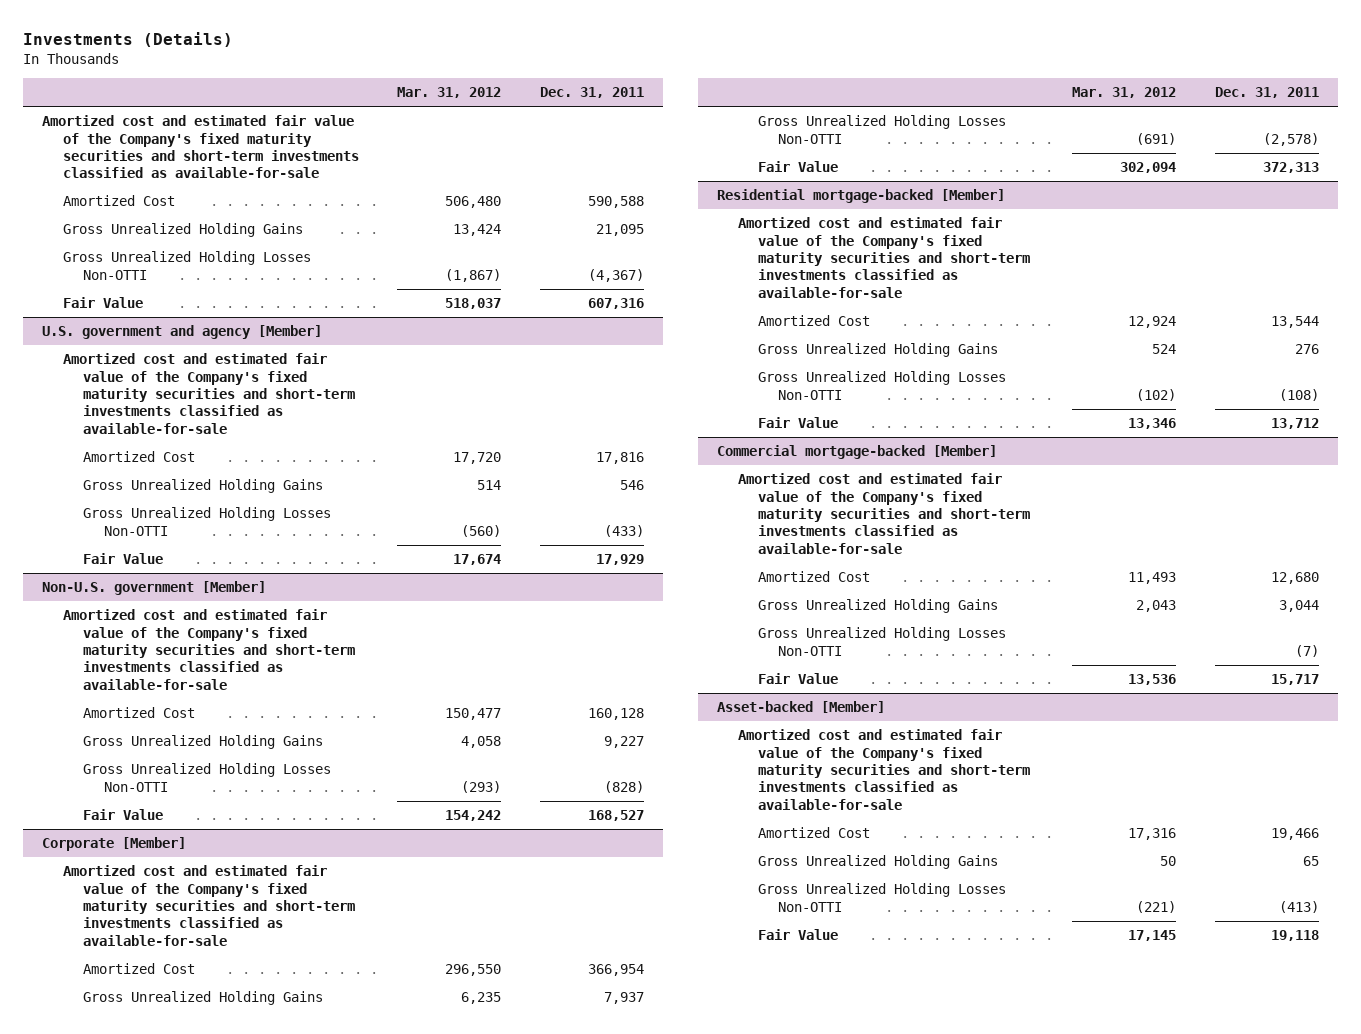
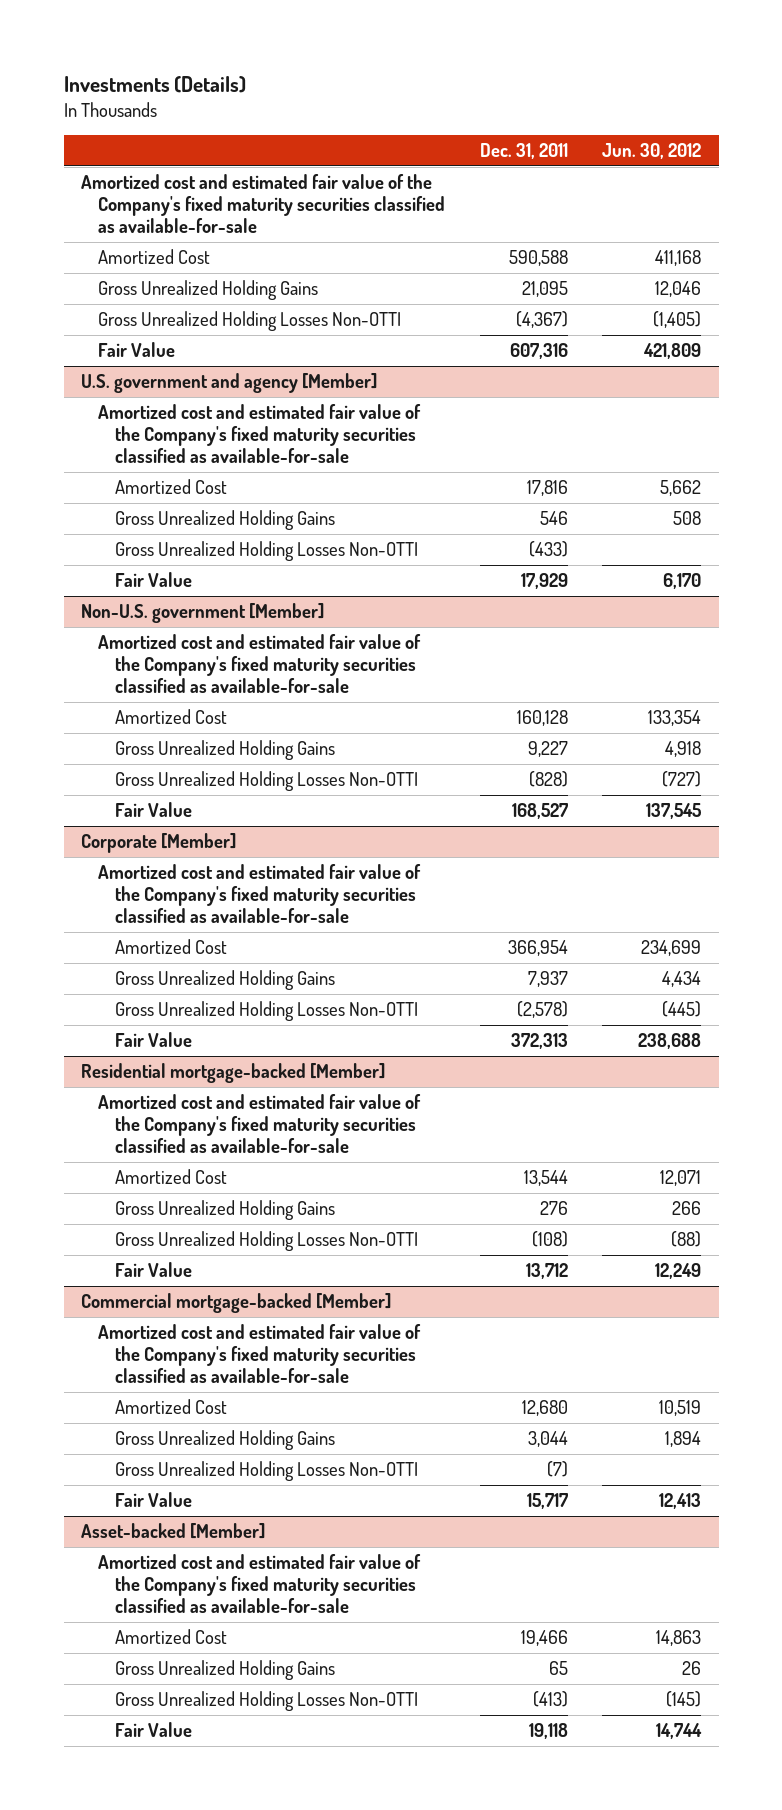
[397,86,502,98] Mar. 31, 2012 -> none
none -> [602,143,702,160] Jun. 30, 2012
[42,115,359,179] Amortized cost and estimated fair value of the Company's fixed maturity securities and short-term investments classified as available-for-sale -> [80,174,446,234] Amortized cost and estimated fair value of the Company's fixed maturity securities classified as available-for-sale
[62,353,356,434] Amortized cost and estimated fair value of the Company's fixed maturity securities and short-term investments classified as available-for-sale -> [98,404,422,464] Amortized cost and estimated fair value of the Company's fixed maturity securities classified as available-for-sale
[62,609,356,690] Amortized cost and estimated fair value of the Company's fixed maturity securities and short-term investments classified as available-for-sale -> [98,634,422,694] Amortized cost and estimated fair value of the Company's fixed maturity securities classified as available-for-sale
[62,865,356,946] Amortized cost and estimated fair value of the Company's fixed maturity securities and short-term investments classified as available-for-sale -> [98,864,422,924] Amortized cost and estimated fair value of the Company's fixed maturity securities classified as available-for-sale
[737,217,1031,298] Amortized cost and estimated fair value of the Company's fixed maturity securities and short-term investments classified as available-for-sale -> [98,1094,422,1154] Amortized cost and estimated fair value of the Company's fixed maturity securities classified as available-for-sale
[737,473,1031,554] Amortized cost and estimated fair value of the Company's fixed maturity securities and short-term investments classified as available-for-sale -> [98,1324,422,1384] Amortized cost and estimated fair value of the Company's fixed maturity securities classified as available-for-sale
[737,729,1031,810] Amortized cost and estimated fair value of the Company's fixed maturity securities and short-term investments classified as available-for-sale -> [98,1554,422,1614] Amortized cost and estimated fair value of the Company's fixed maturity securities classified as available-for-sale

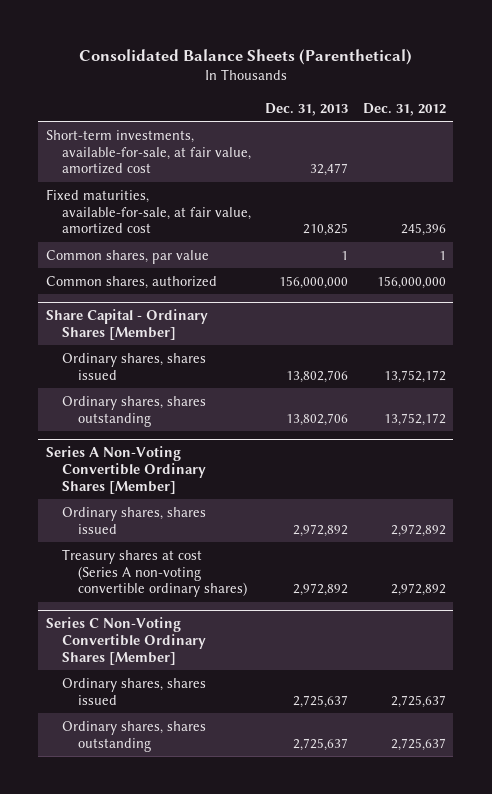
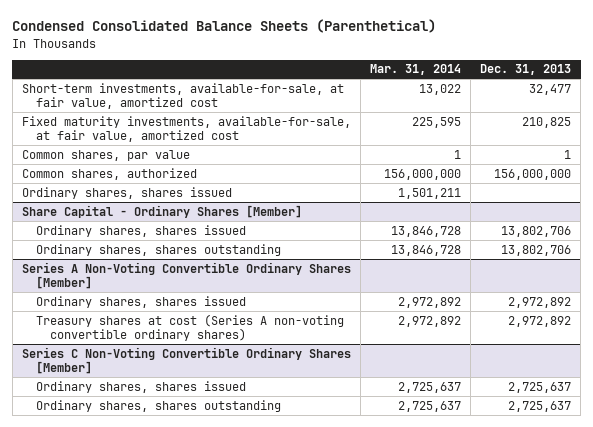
[78,48,412,65] Consolidated Balance Sheets (Parenthetical) -> [12,19,437,34] Condensed Consolidated Balance Sheets (Parenthetical)
[363,102,447,116] Dec. 31, 2012 -> none
none -> [370,64,462,76] Mar. 31, 2014
[45,188,251,235] Fixed maturities, available-for-sale, at fair value, amortized cost -> [21,115,351,142] Fixed maturity investments, available-for-sale, at fair value, amortized cost
none -> [21,186,232,199] Ordinary shares, shares issued

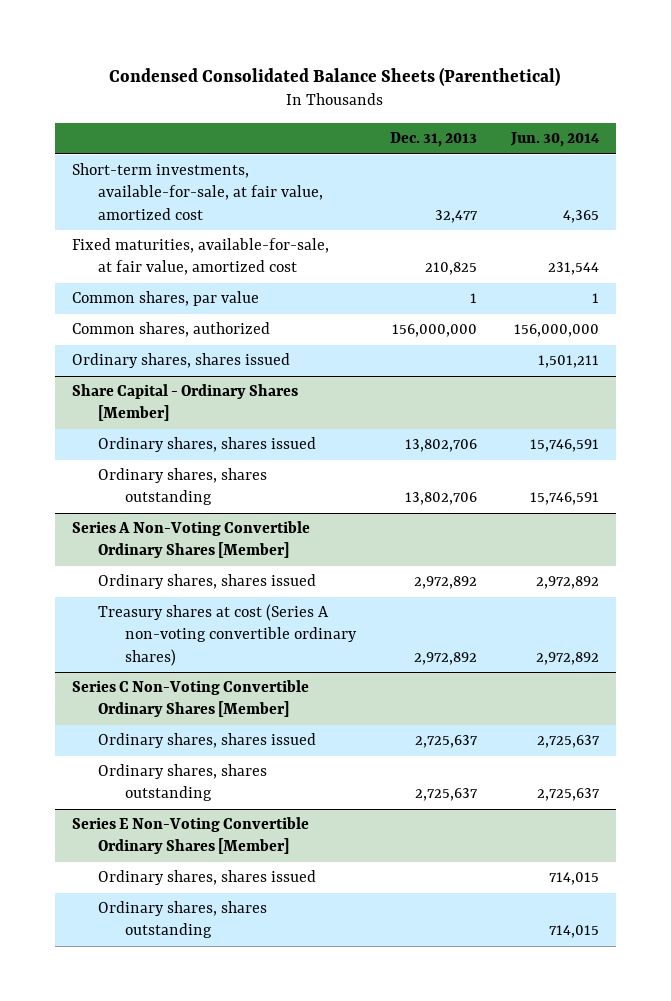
[370,64,462,76] Mar. 31, 2014 -> none
none -> [509,132,600,148] Jun. 30, 2014
[21,115,351,142] Fixed maturity investments, available-for-sale, at fair value, amortized cost -> [72,238,330,276] Fixed maturities, available-for-sale, at fair value, amortized cost
none -> [72,817,310,855] Series E Non-Voting Convertible Ordinary Shares [Member]
none -> [98,870,317,886] Ordinary shares, shares issued
none -> [98,901,268,939] Ordinary shares, shares outstanding

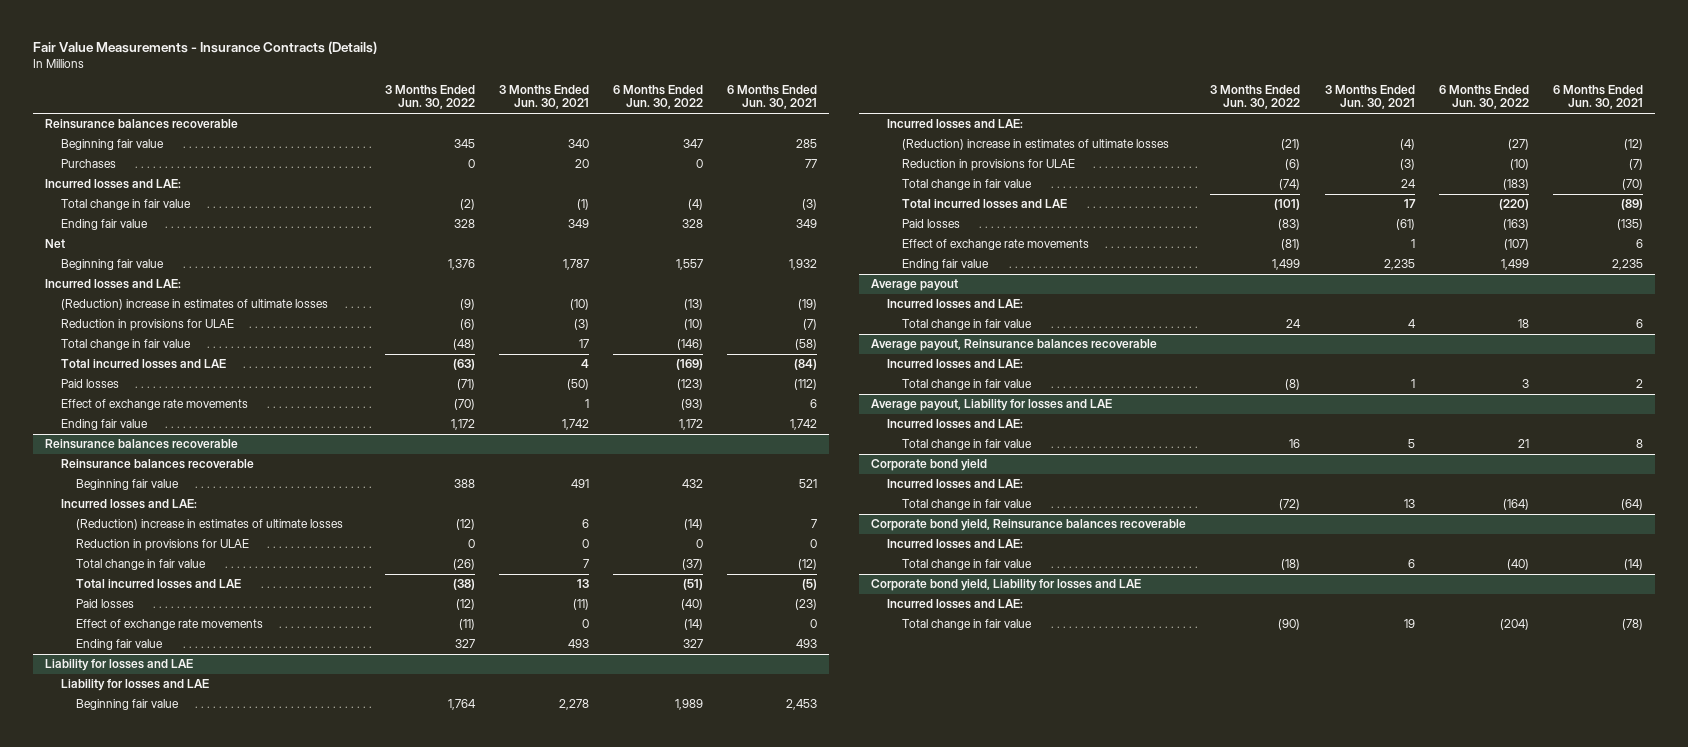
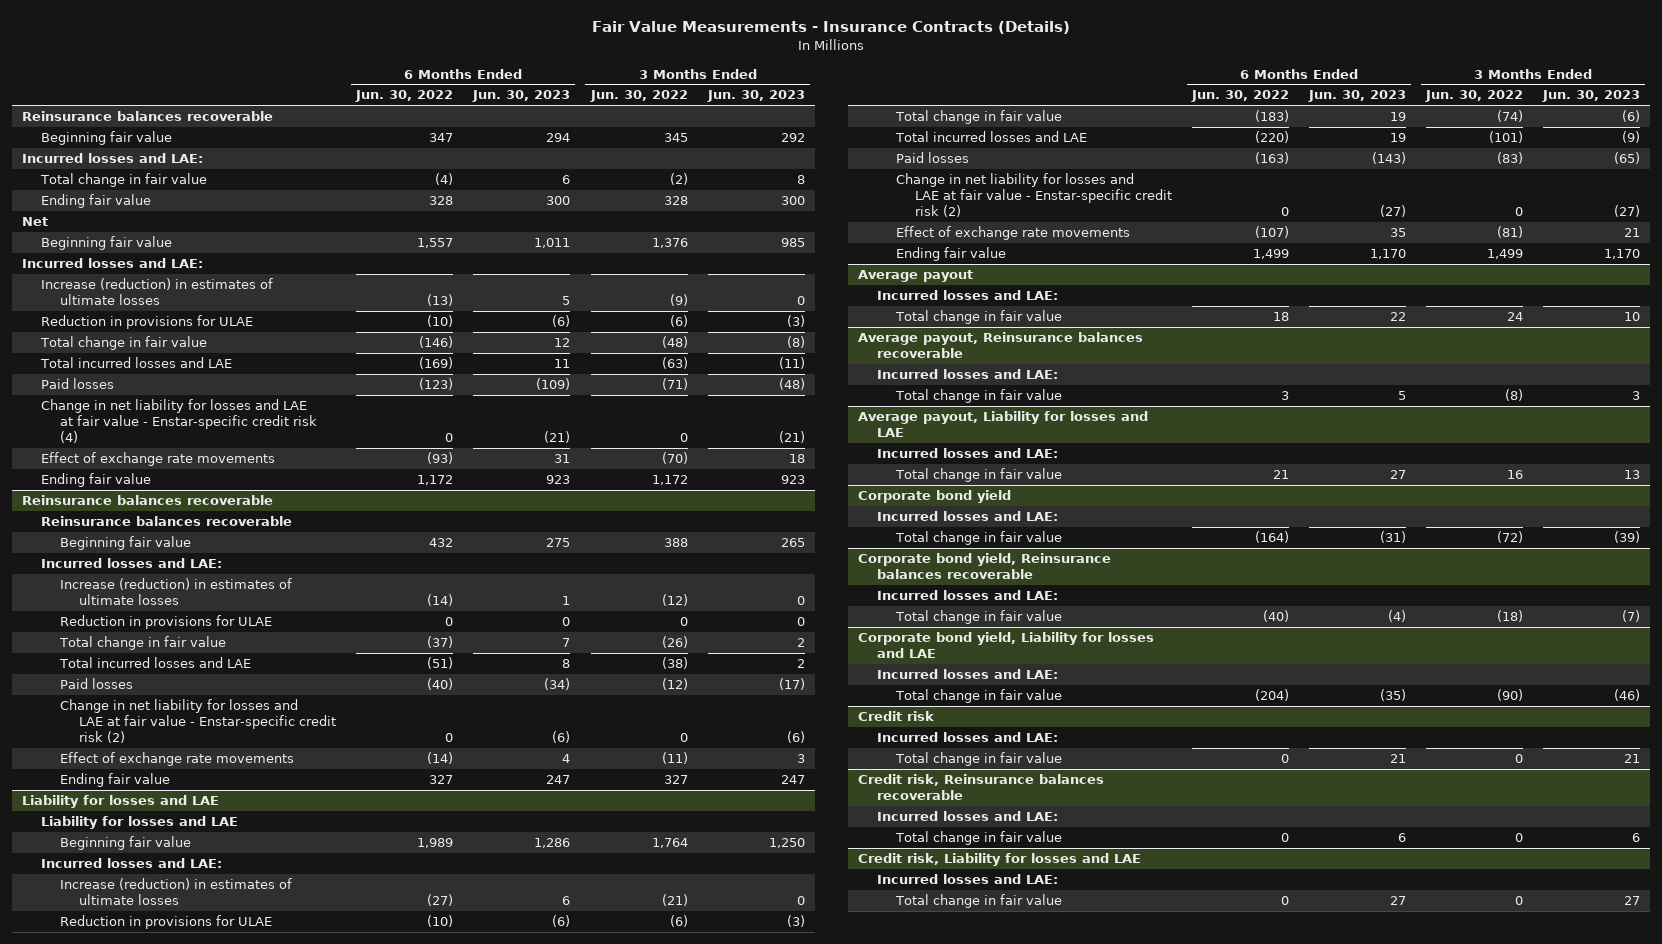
[498,84,589,110] 3 Months Ended Jun. 30, 2021 -> none
[727,84,818,110] 6 Months Ended Jun. 30, 2021 -> none
none -> [472,90,571,103] Jun. 30, 2023
none -> [706,90,805,103] Jun. 30, 2023
[60,159,116,169] Purchases -> none
[60,299,328,311] (Reduction) increase in estimates of ultimate losses -> [41,278,274,306] Increase (reduction) in estimates of ultimate losses
none -> [41,399,318,444] Change in net liability for losses and LAE at fair value - Enstar-specific credit risk (4)
[76,519,344,531] (Reduction) increase in estimates of ultimate losses -> [60,578,293,606] Increase (reduction) in estimates of ultimate losses
none -> [60,699,337,744] Change in net liability for losses and LAE at fair value - Enstar-specific credit risk (2)
[902,139,1170,151] (Reduction) increase in estimates of ultimate losses -> [60,878,293,906] Increase (reduction) in estimates of ultimate losses
none -> [895,173,1172,218] Change in net liability for losses and LAE at fair value - Enstar-specific credit risk (2)
none -> [857,711,934,722] Credit risk
none -> [876,732,1058,743] Incurred losses and LAE:
none -> [894,752,1062,767] Total change in fair value
none -> [857,774,1104,801] Credit risk, Reinsurance balances recoverable
none -> [876,811,1058,822] Incurred losses and LAE:
none -> [894,831,1062,846] Total change in fair value
none -> [857,853,1141,867] Credit risk, Liability for losses and LAE
none -> [876,874,1058,885] Incurred losses and LAE:
none -> [894,894,1062,909] Total change in fair value

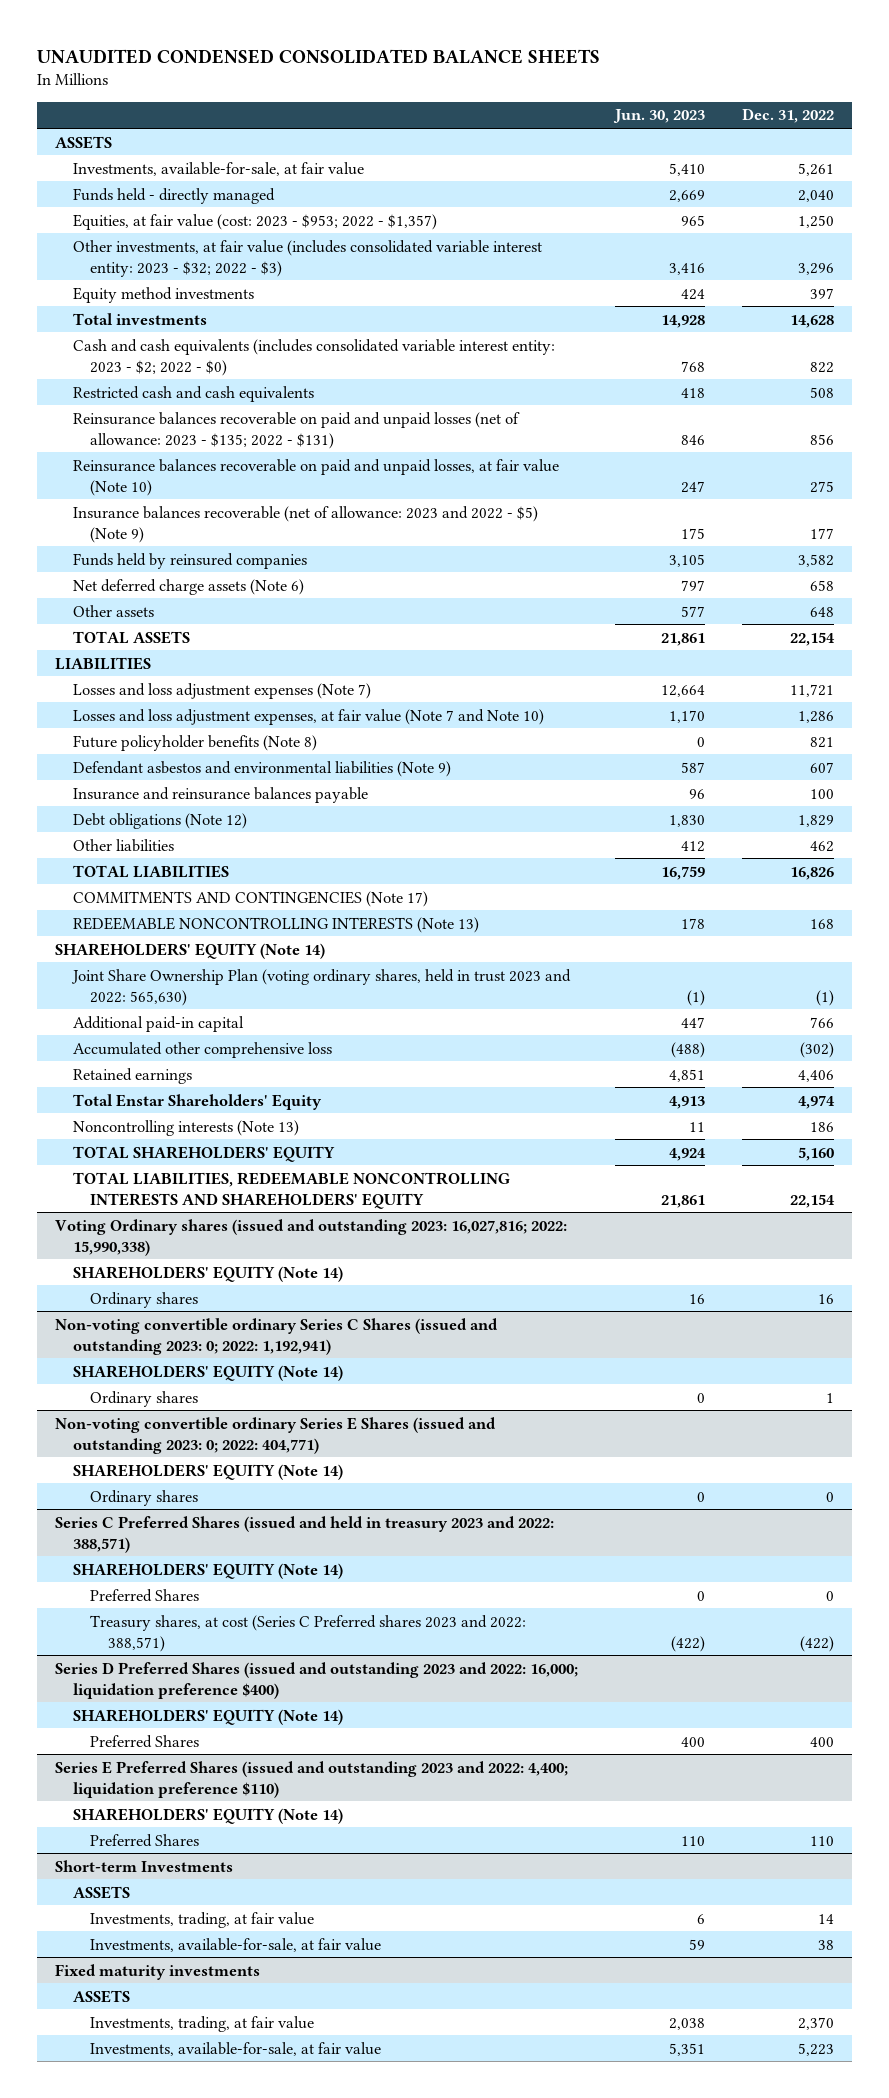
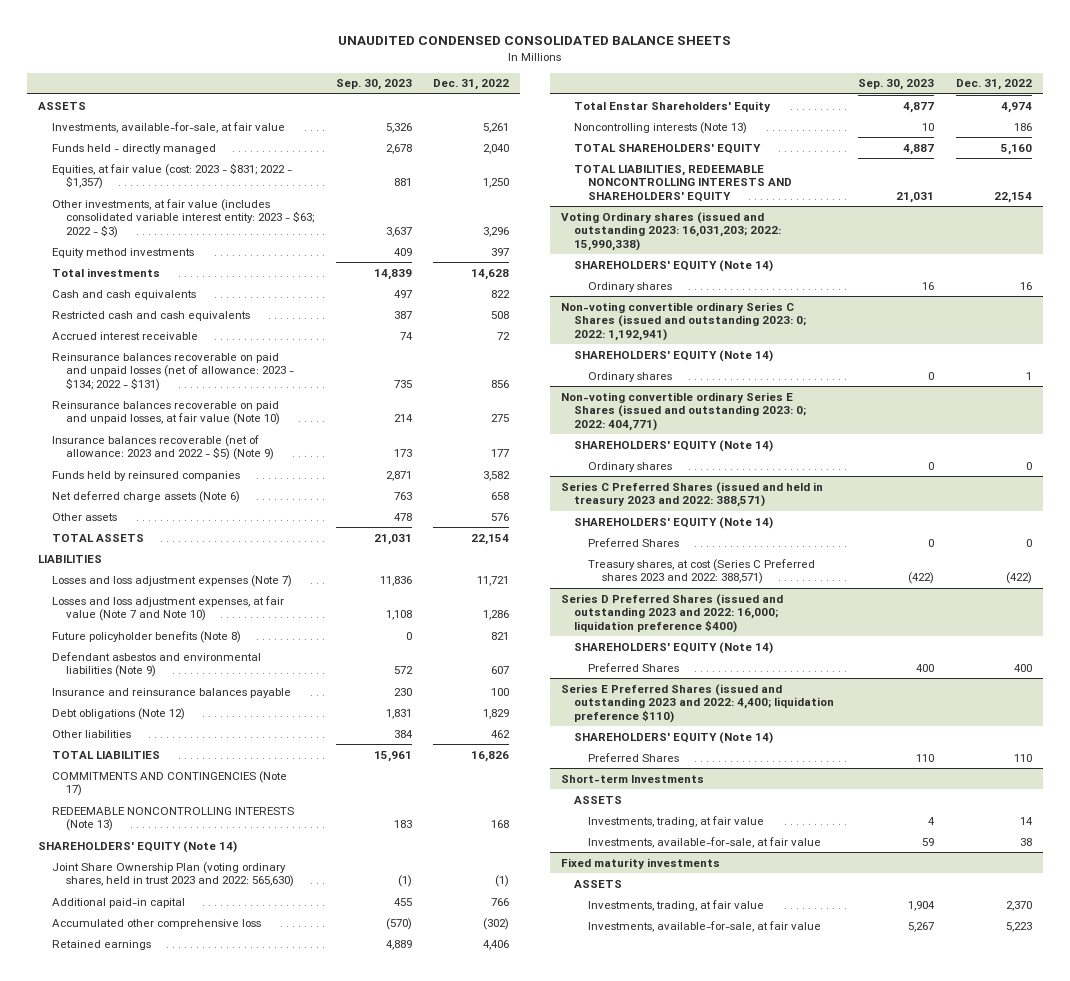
[612,109,705,124] Jun. 30, 2023 -> none
none -> [335,79,412,91] Sep. 30, 2023
[72,213,437,230] Equities, at fair value (cost: 2023 - $953; 2022 - $1,357) -> [51,162,292,190] Equities, at fair value (cost: 2023 - $831; 2022 - $1,357)
[72,239,542,277] Other investments, at fair value (includes consolidated variable interest entity: 2023 - $32; 2022 - $3) -> [51,198,314,238] Other investments, at fair value (includes consolidated variable interest entity: 2023 - $63; 2022 - $3)
[72,338,555,376] Cash and cash equivalents (includes consolidated variable interest entity: 2023 - $2; 2022 - $0) -> [51,289,196,300] Cash and cash equivalents
none -> [51,331,198,340] Accrued interest receivable
[72,411,520,449] Reinsurance balances recoverable on paid and unpaid losses (net of allowance: 2023 - $135; 2022 - $131) -> [51,352,294,391] Reinsurance balances recoverable on paid and unpaid losses (net of allowance: 2023 - $134; 2022 - $131)
[809,606,834,617] 648 -> [491,512,510,521] 576
[55,1218,568,1256] Voting Ordinary shares (issued and outstanding 2023: 16,027,816; 2022: 15,990,338) -> [560,211,782,251] Voting Ordinary shares (issued and outstanding 2023: 16,031,203; 2022: 15,990,338)

